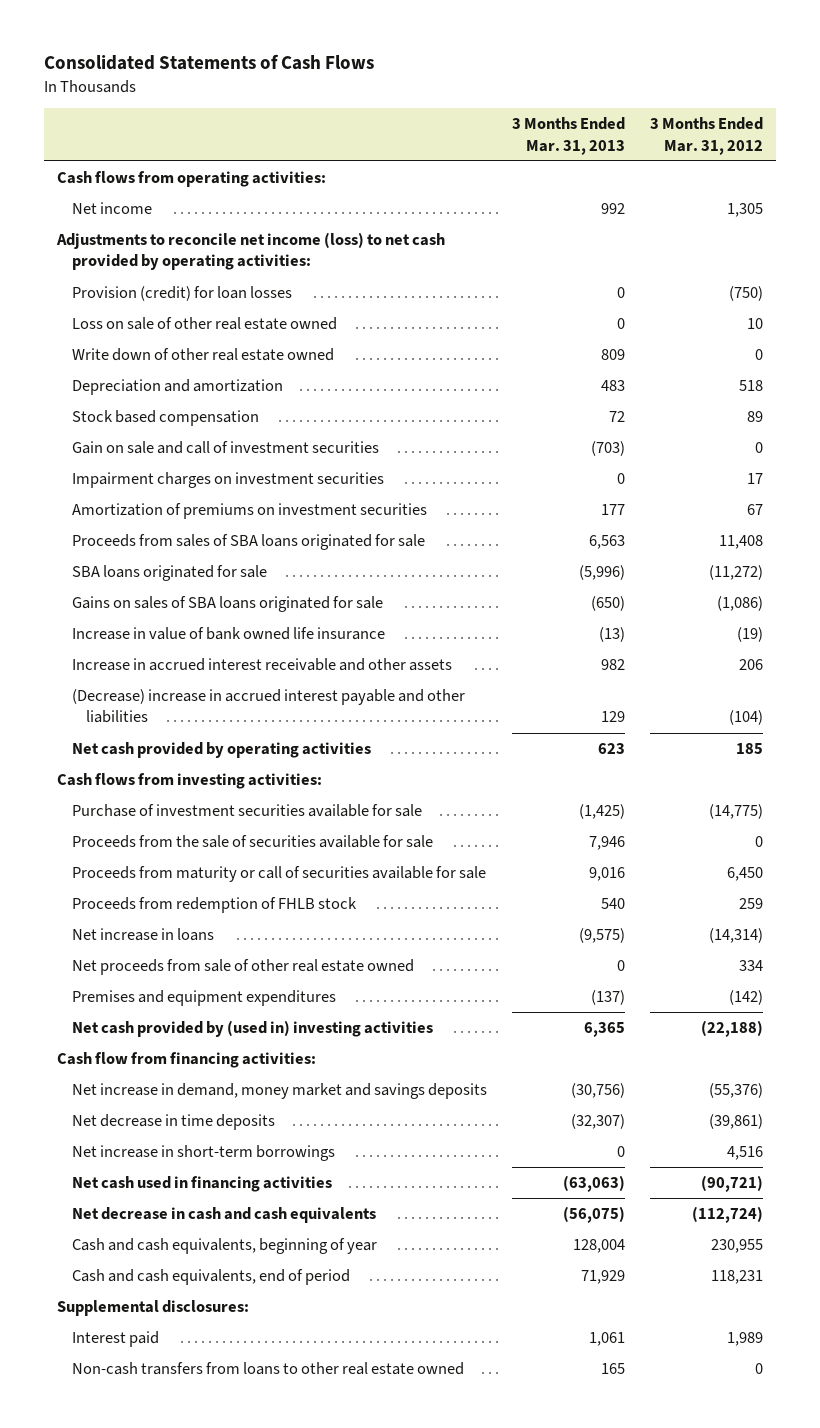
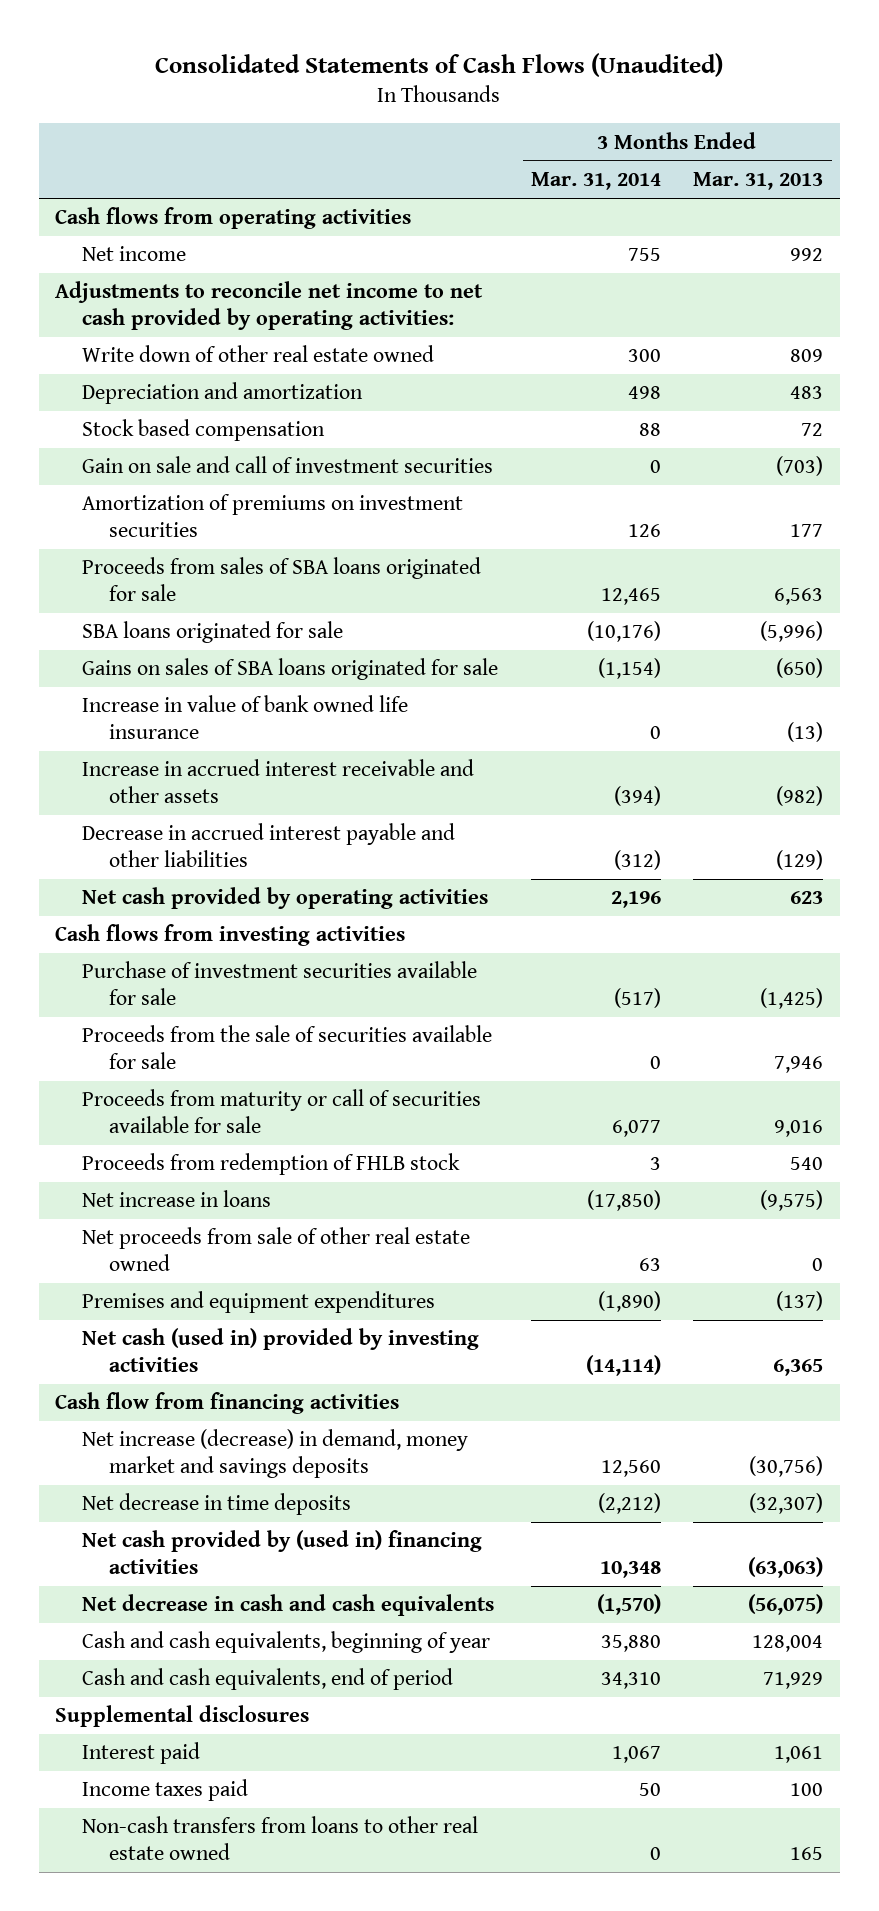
[43,54,374,71] Consolidated Statements of Cash Flows -> [155,52,724,77] Consolidated Statements of Cash Flows (Unaudited)
[650,117,764,155] 3 Months Ended Mar. 31, 2012 -> none
none -> [530,172,661,191] Mar. 31, 2014
[56,171,326,188] Cash flows from operating activities: -> [55,207,412,230] Cash flows from operating activities
[71,286,292,302] Provision (credit) for loan losses -> none
[71,317,337,331] Loss on sale of other real estate owned -> none
[55,232,445,271] Adjustments to reconcile net income (loss) to net cash provided by operating activities: -> [55,281,484,330] Adjustments to reconcile net income to net cash provided by operating activities:
[71,472,384,489] Impairment charges on investment securities -> none
[600,659,625,671] 982 -> [776,785,824,806] (982)
[71,689,465,724] (Decrease) increase in accrued interest payable and other liabilities -> [82,823,456,867] Decrease in accrued interest payable and other liabilities
[600,711,625,723] 129 -> [776,849,824,870] (129)
[56,773,322,790] Cash flows from investing activities: -> [55,924,406,947] Cash flows from investing activities
[71,1020,433,1038] Net cash provided by (used in) investing activities -> [82,1328,480,1372] Net cash (used in) provided by investing activities
[56,1052,316,1069] Cash flow from financing activities: -> [55,1392,400,1415] Cash flow from financing activities
[71,1083,487,1100] Net increase in demand, money market and savings deposits -> [82,1429,469,1478] Net increase (decrease) in demand, money market and savings deposits
[71,1145,335,1162] Net increase in short-term borrowings -> none
[71,1176,332,1193] Net cash used in financing activities -> [82,1530,483,1574] Net cash provided by (used in) financing activities
[56,1300,249,1317] Supplemental disclosures: -> [55,1705,310,1728] Supplemental disclosures
none -> [82,1779,249,1802] Income taxes paid

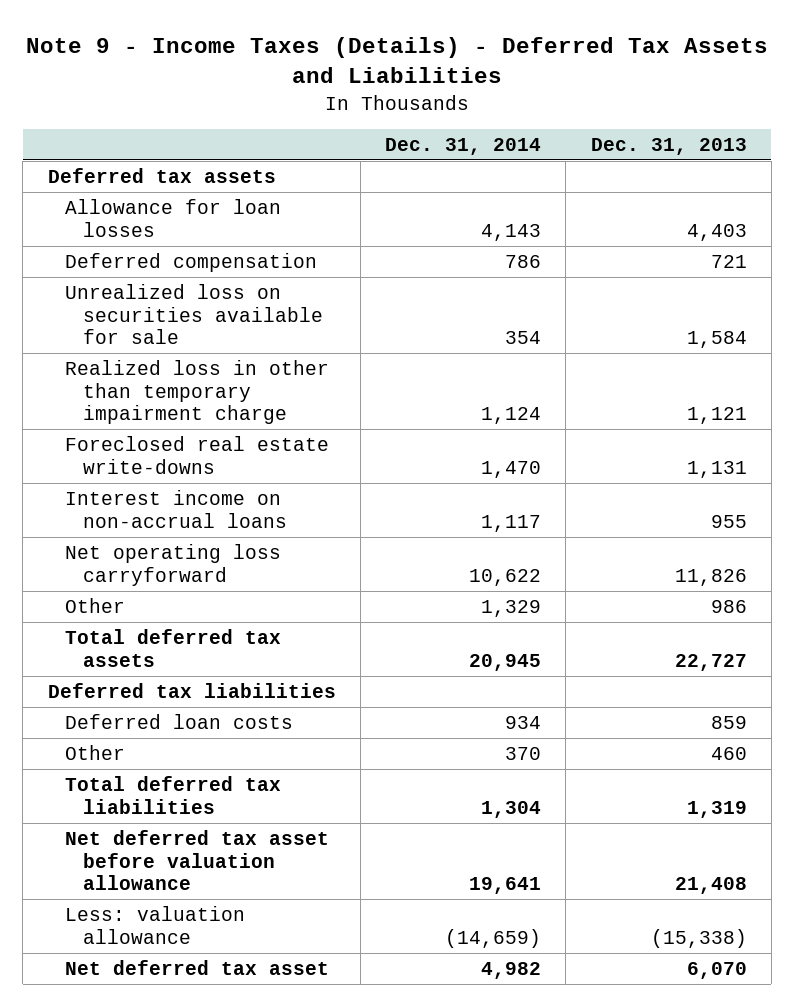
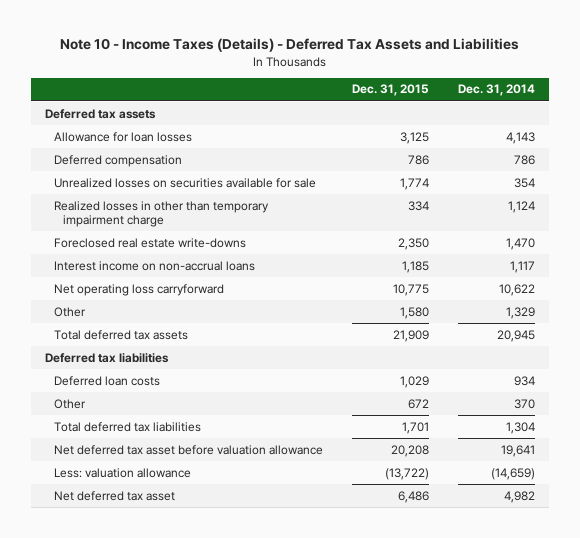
[26,37,769,84] Note 9 - Income Taxes (Details) - Deferred Tax Assets and Liabilities -> [59,38,519,53] Note 10 - Income Taxes (Details) - Deferred Tax Assets and Liabilities
[590,138,747,156] Dec. 31, 2013 -> none
none -> [352,84,430,97] Dec. 31, 2015
[65,283,324,345] Unrealized loss on securities available for sale -> [54,177,317,188] Unrealized losses on securities available for sale
[65,359,330,425] Realized loss in other than temporary impairment charge -> [54,200,270,228] Realized losses in other than temporary impairment charge

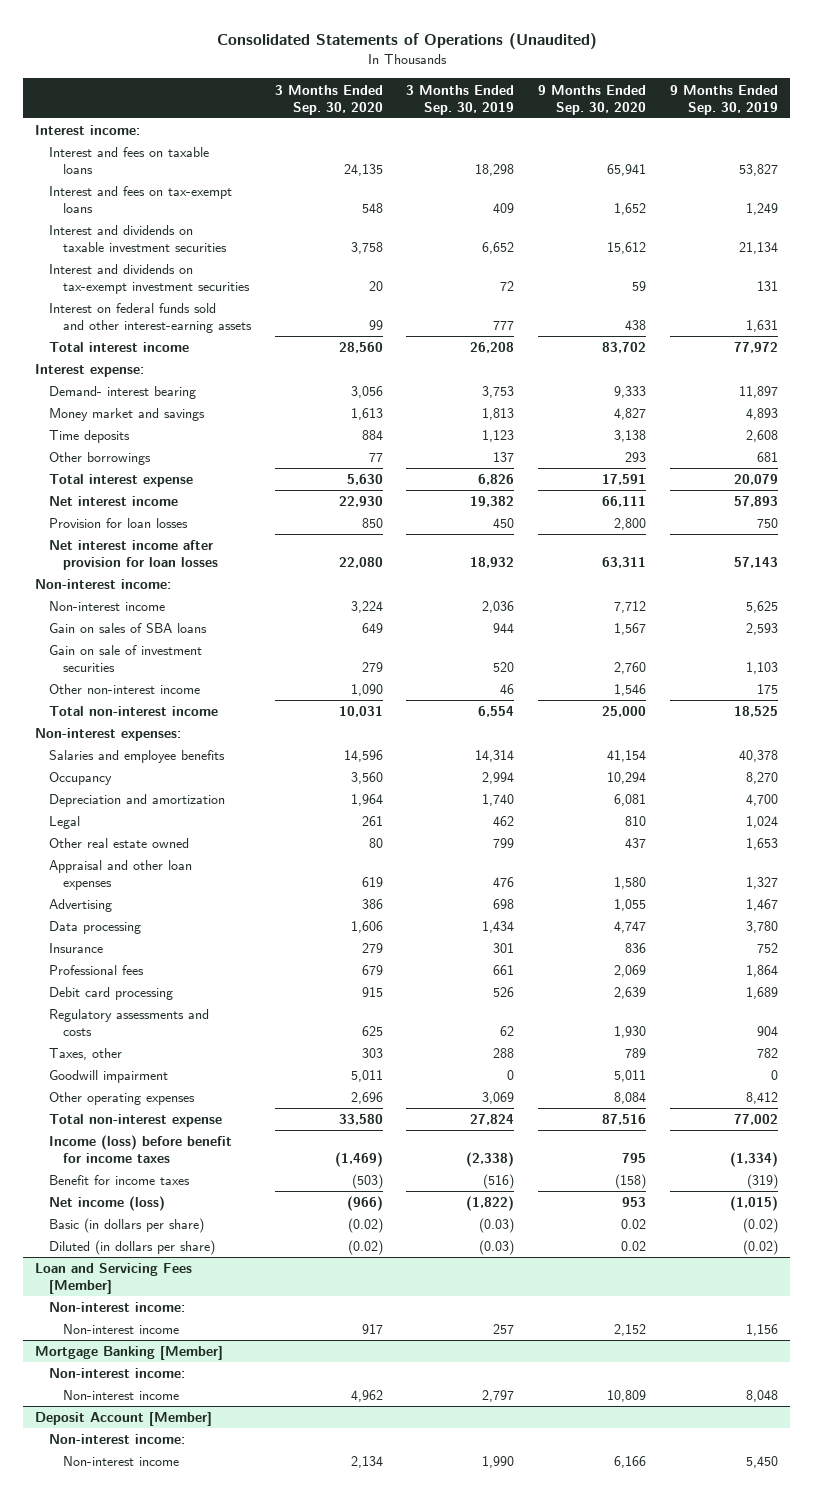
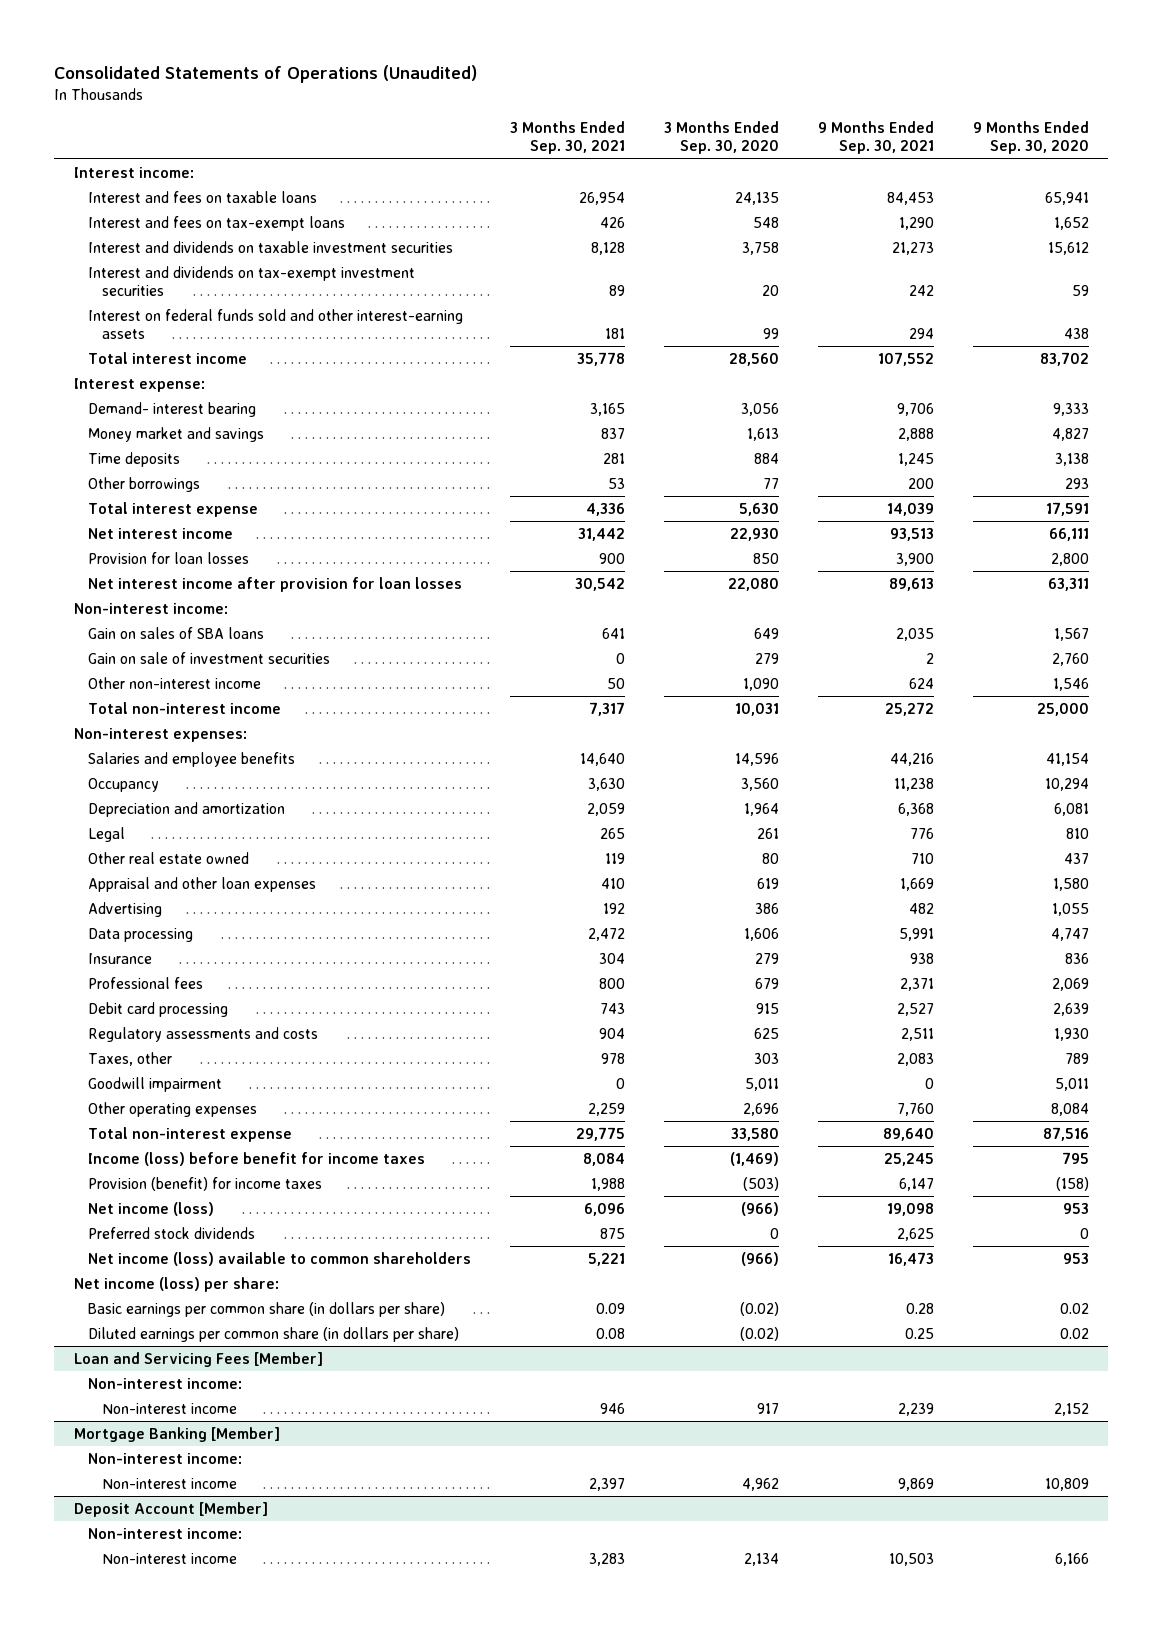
[406,84,515,115] 3 Months Ended Sep. 30, 2019 -> none
[669,84,778,115] 9 Months Ended Sep. 30, 2019 -> none
none -> [509,121,625,155] 3 Months Ended Sep. 30, 2021
none -> [817,121,934,155] 9 Months Ended Sep. 30, 2021
[49,601,166,612] Non-interest income -> none
[49,1175,191,1186] Benefit for income taxes -> [87,1176,322,1191] Provision (benefit) for income taxes
none -> [87,1226,255,1239] Preferred stock dividends
none -> [87,1251,471,1266] Net income (loss) available to common shareholders
none -> [73,1276,279,1292] Net income (loss) per share:
[49,1218,205,1234] Basic (in dollars per share) -> [87,1301,445,1317] Basic earnings per common share (in dollars per share)
[49,1240,216,1256] Diluted (in dollars per share) -> [87,1326,459,1342] Diluted earnings per common share (in dollars per share)

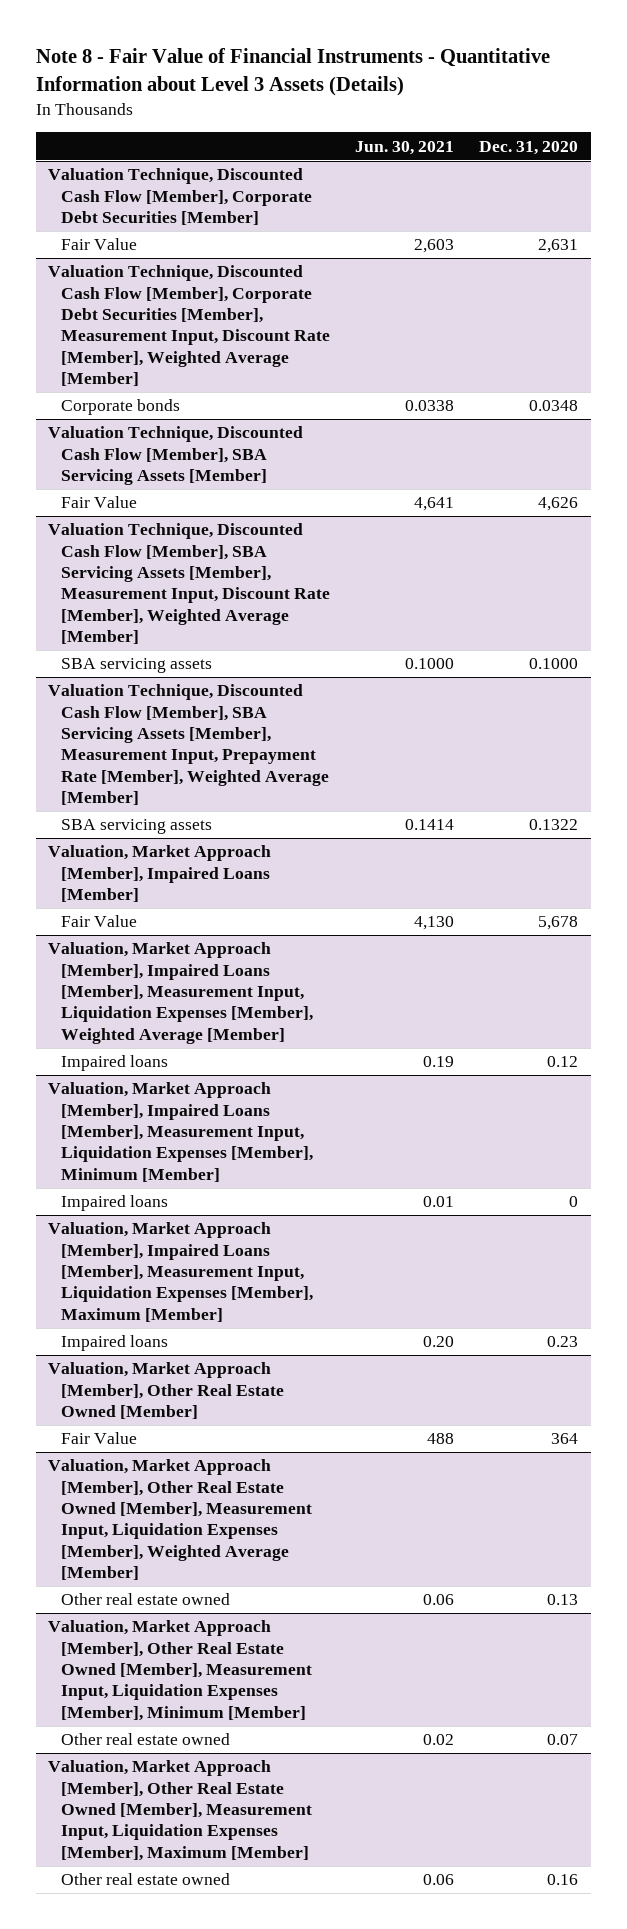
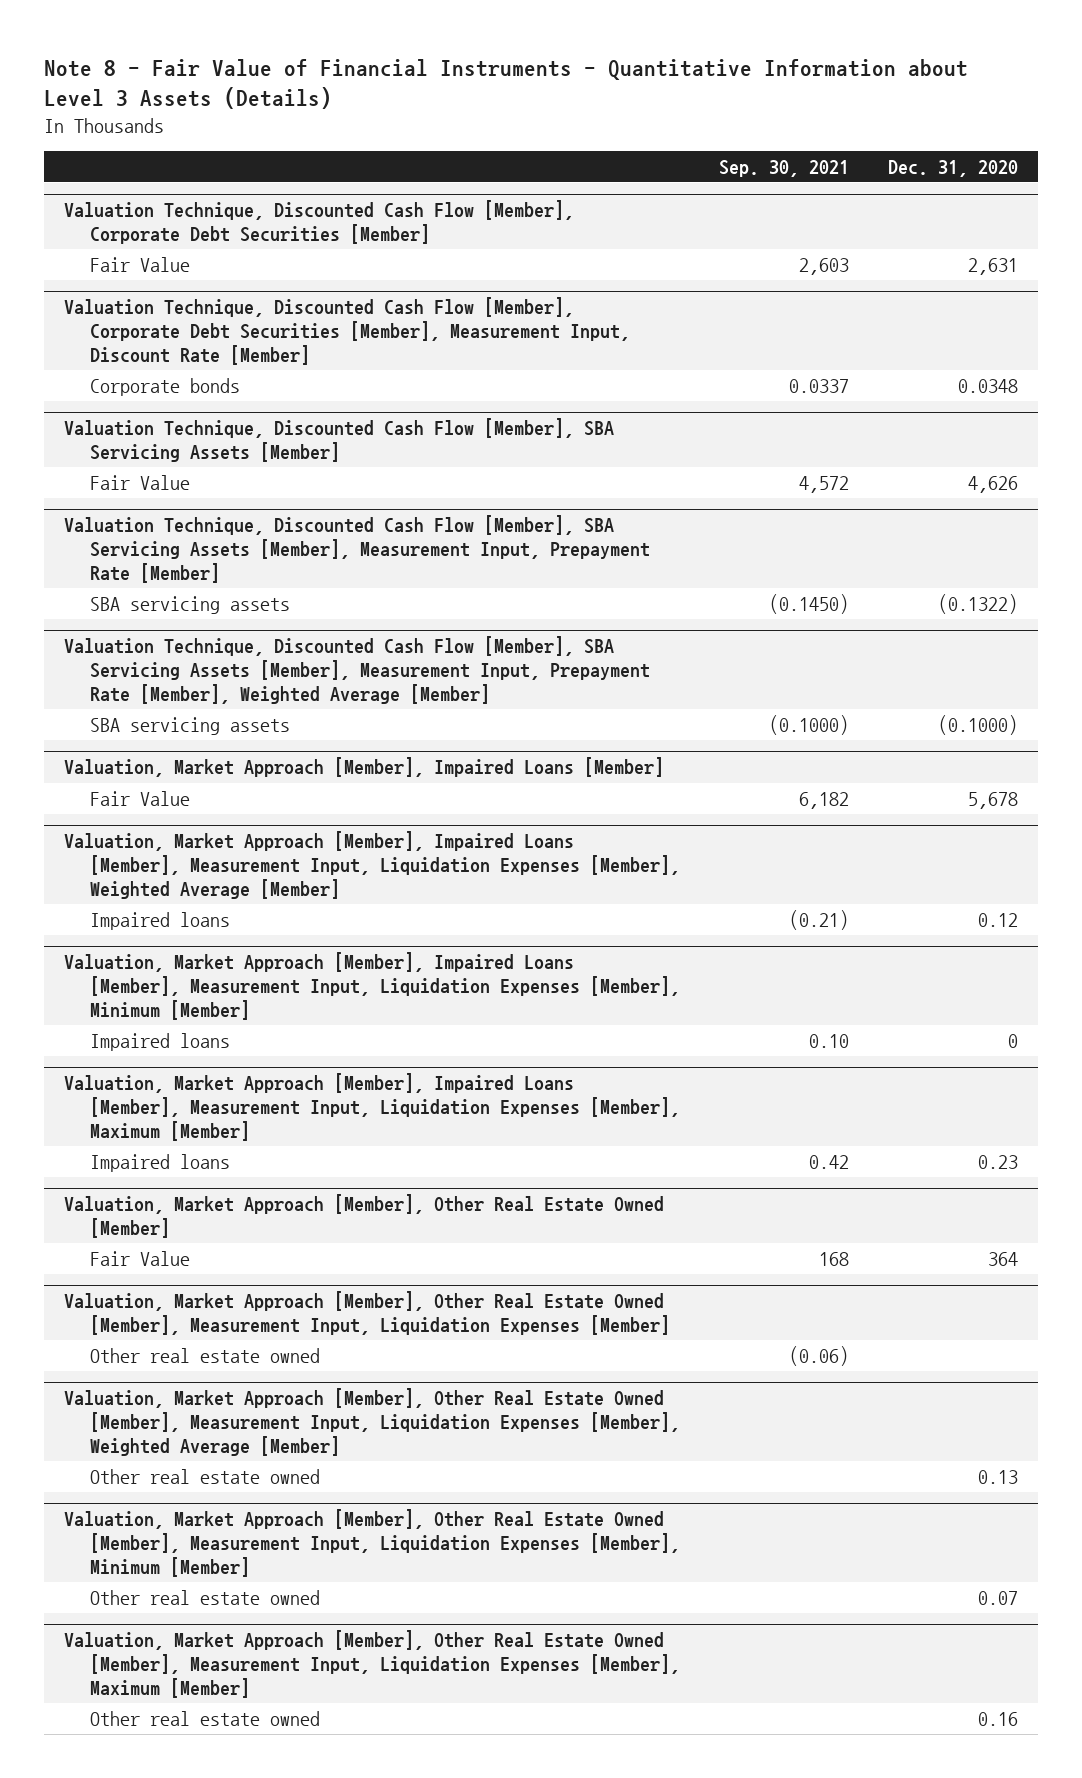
[355,140,455,155] Jun. 30, 2021 -> none
none -> [719,159,850,177] Sep. 30, 2021
[48,265,331,387] Valuation Technique, Discounted Cash Flow [Member], Corporate Debt Securities [Member], Measurement Input, Discount Rate [Member], Weighted Average [Member] -> [64,297,631,365] Valuation Technique, Discounted Cash Flow [Member], Corporate Debt Securities [Member], Measurement Input, Discount Rate [Member]
[48,523,331,645] Valuation Technique, Discounted Cash Flow [Member], SBA Servicing Assets [Member], Measurement Input, Discount Rate [Member], Weighted Average [Member] -> [64,515,651,583] Valuation Technique, Discounted Cash Flow [Member], SBA Servicing Assets [Member], Measurement Input, Prepayment Rate [Member]
[529,658,579,670] 0.1000 -> [938,593,1019,614] (0.1322)
[529,819,579,831] 0.1322 -> [938,714,1019,735] (0.1000)
none -> [64,1291,671,1336] Valuation, Market Approach [Member], Other Real Estate Owned [Member], Measurement Input, Liquidation Expenses [Member]
none -> [90,1347,321,1363] Other real estate owned

